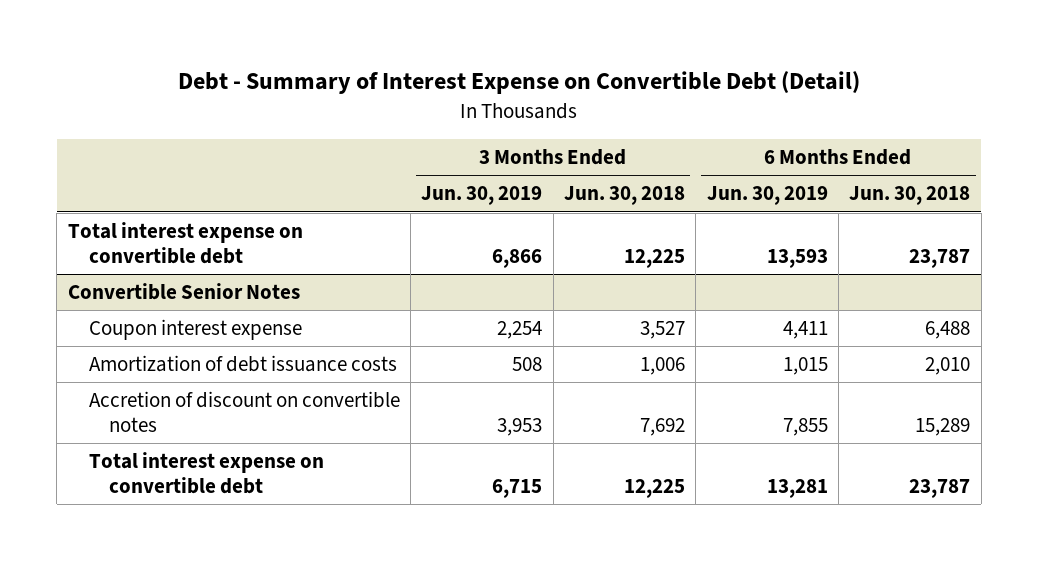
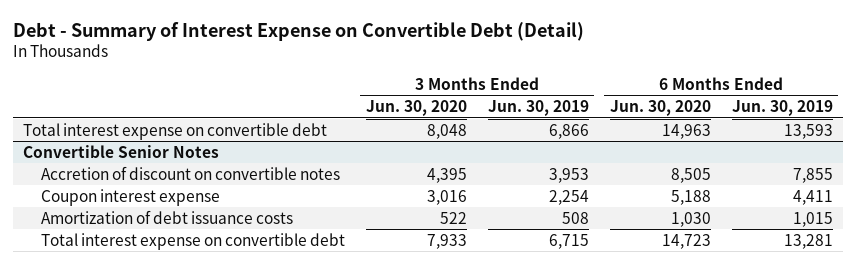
[563,186,685,206] Jun. 30, 2018 -> none
[849,186,971,206] Jun. 30, 2018 -> none
none -> [365,100,467,117] Jun. 30, 2020
none -> [609,100,711,117] Jun. 30, 2020
[88,391,400,432] Accretion of discount on convertible notes -> [40,165,340,180] Accretion of discount on convertible notes

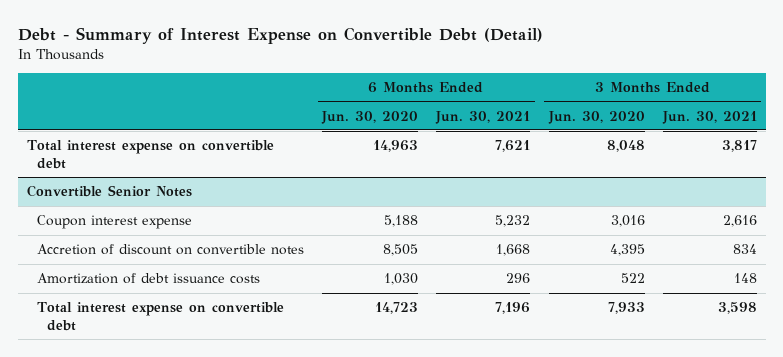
[487,100,589,117] Jun. 30, 2019 -> none
[731,100,833,117] Jun. 30, 2019 -> none
none -> [435,110,531,124] Jun. 30, 2021
none -> [661,110,757,124] Jun. 30, 2021
[40,165,340,180] Accretion of discount on convertible notes -> [36,244,304,256] Accretion of discount on convertible notes

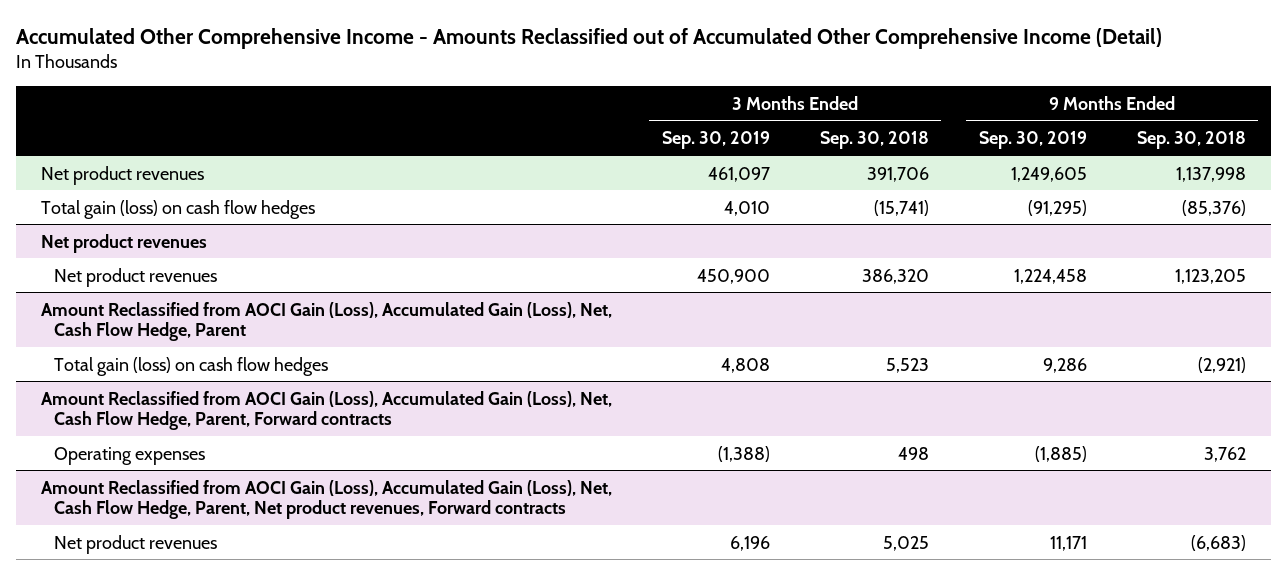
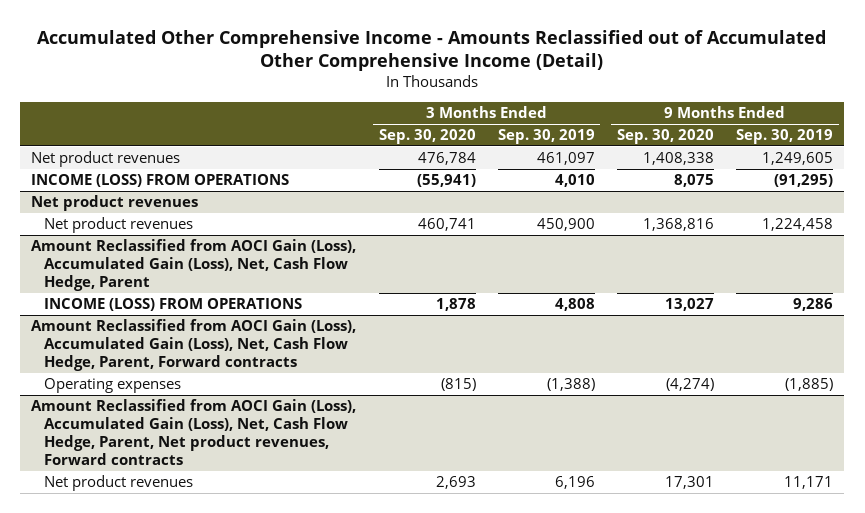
[819,131,929,150] Sep. 30, 2018 -> none
[1136,131,1246,150] Sep. 30, 2018 -> none
none -> [378,129,476,145] Sep. 30, 2020
none -> [616,129,714,145] Sep. 30, 2020
[40,199,315,219] Total gain (loss) on cash flow hedges -> [31,174,290,188] INCOME (LOSS) FROM OPERATIONS
[54,356,329,376] Total gain (loss) on cash flow hedges -> [44,298,303,312] INCOME (LOSS) FROM OPERATIONS

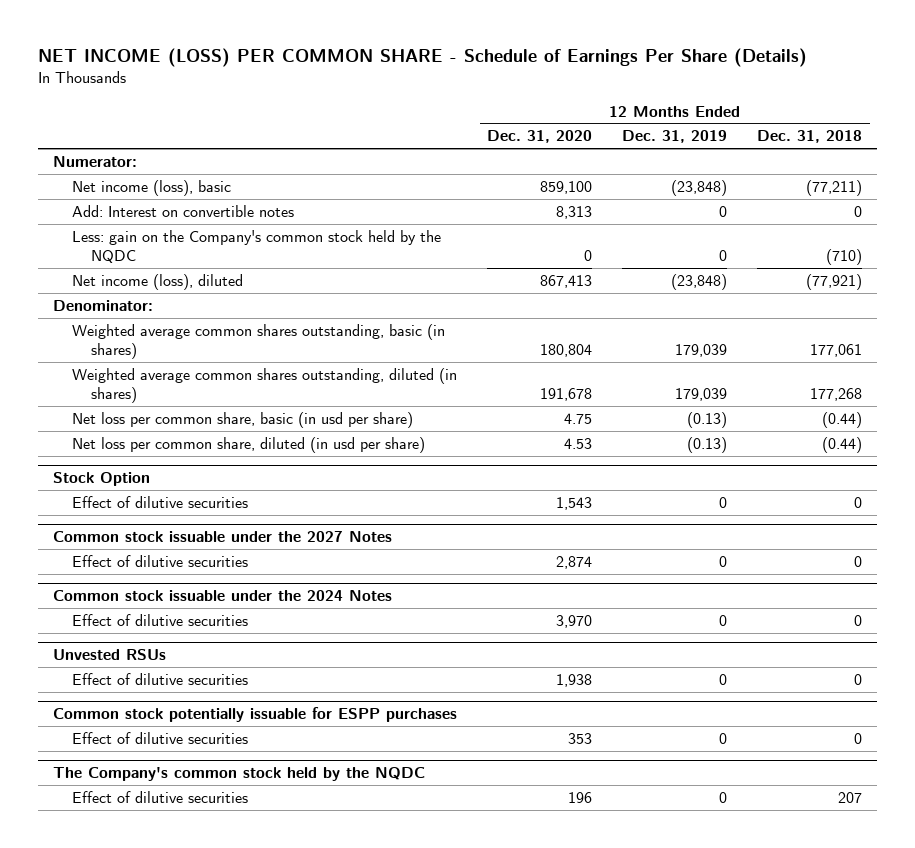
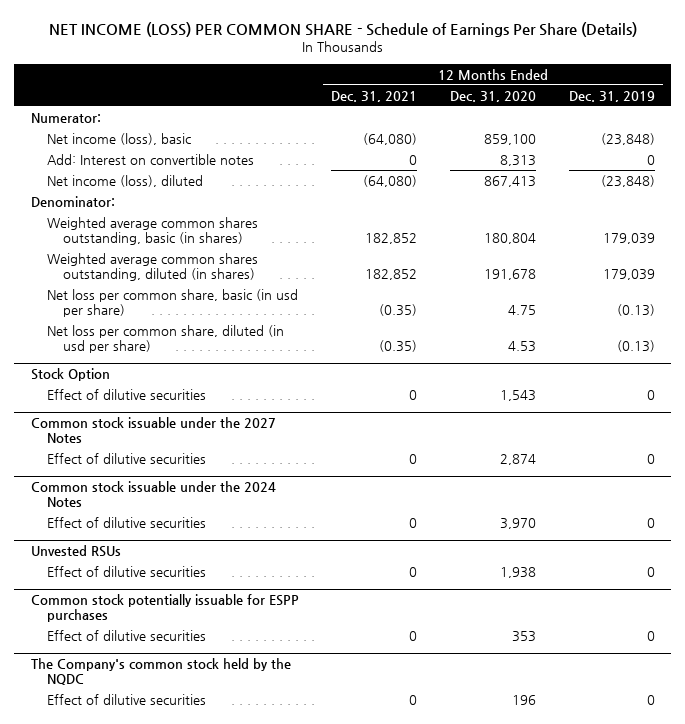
[757,130,863,144] Dec. 31, 2018 -> none
none -> [331,90,418,102] Dec. 31, 2021
[71,229,441,263] Less: gain on the Company's common stock held by the NQDC -> none

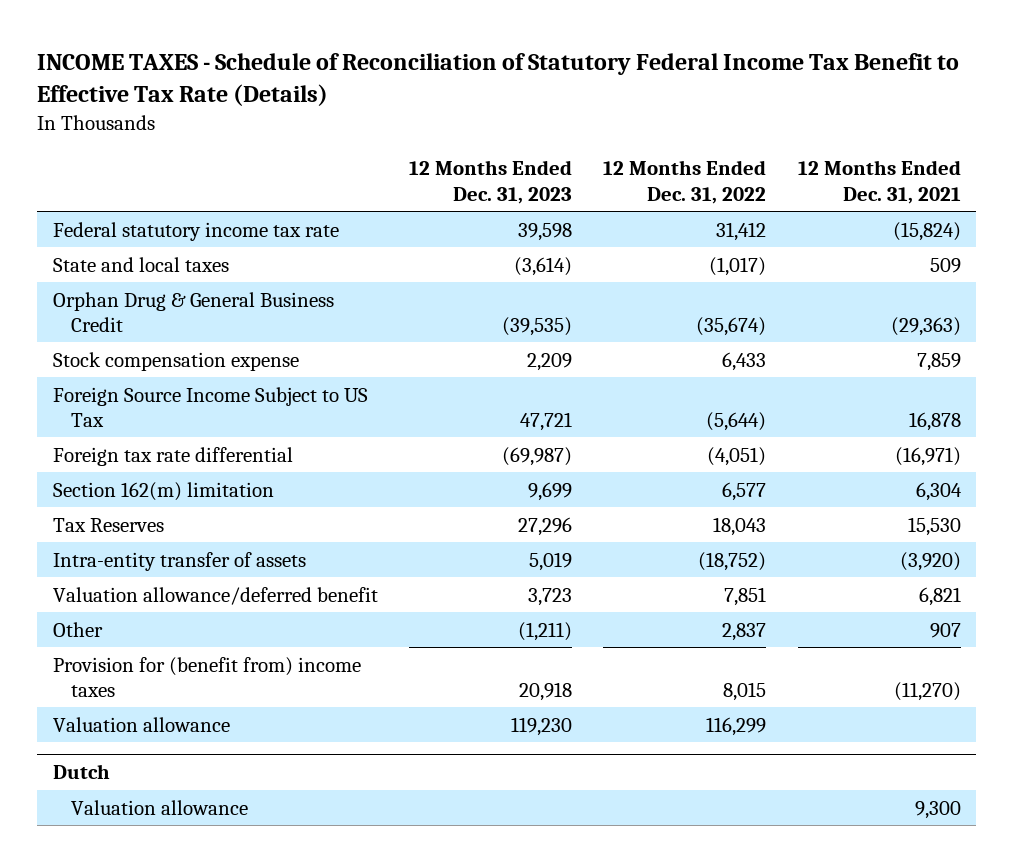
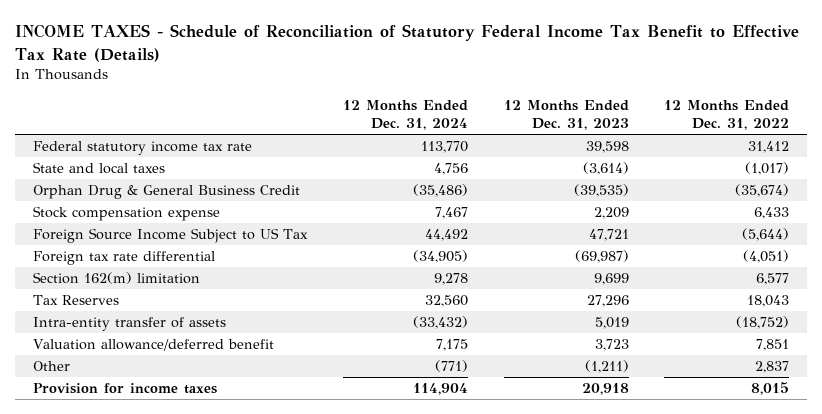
[797,160,961,204] 12 Months Ended Dec. 31, 2021 -> none
none -> [342,99,468,131] 12 Months Ended Dec. 31, 2024
[52,716,230,732] Valuation allowance -> none
[52,764,110,780] Dutch -> none
[70,799,248,815] Valuation allowance -> none
[52,656,361,697] Provision for (benefit from) income taxes -> [32,382,217,394] Provision for income taxes

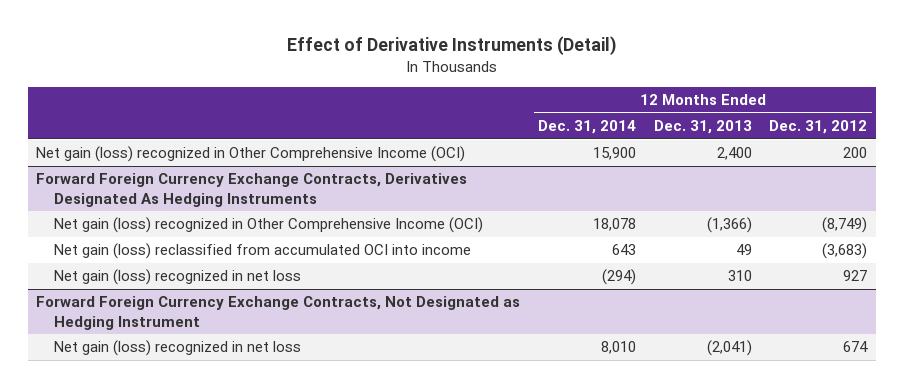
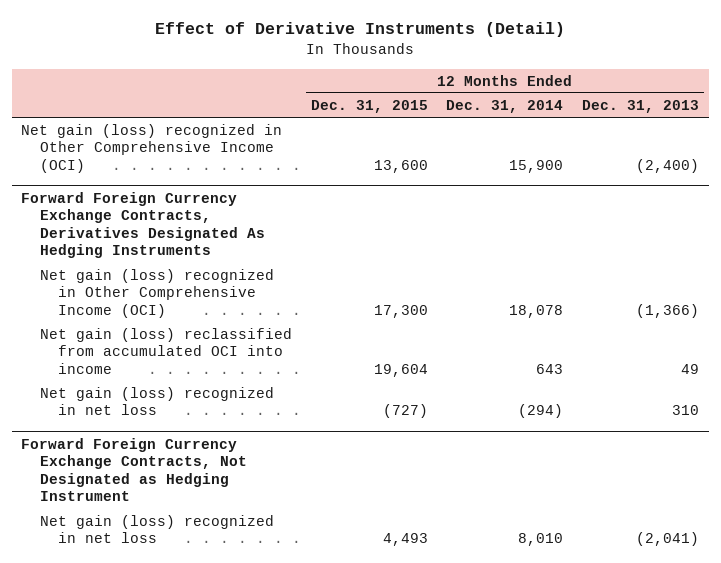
[769,120,868,135] Dec. 31, 2012 -> none
none -> [310,99,428,113] Dec. 31, 2015
[716,147,752,161] 2,400 -> [636,158,700,173] (2,400)

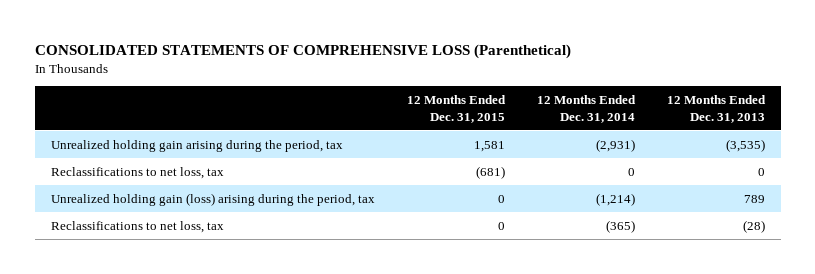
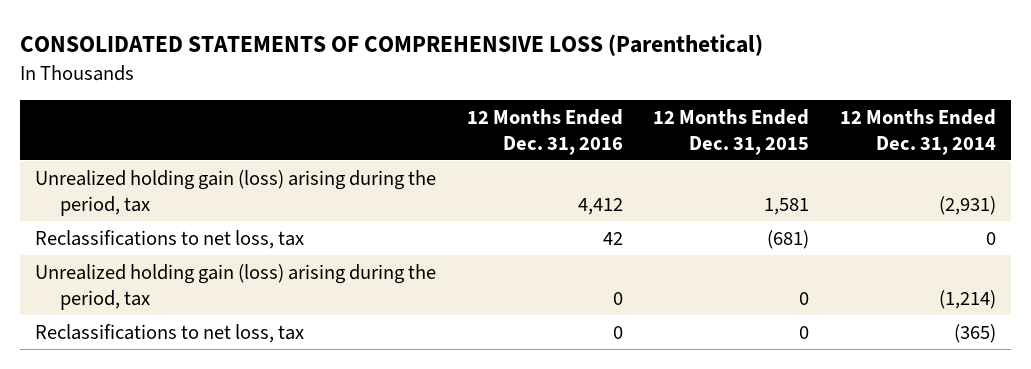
[666,94,766,123] 12 Months Ended Dec. 31, 2013 -> none
none -> [466,108,623,155] 12 Months Ended Dec. 31, 2016
[50,139,343,152] Unrealized holding gain arising during the period, tax -> [35,169,437,216] Unrealized holding gain (loss) arising during the period, tax

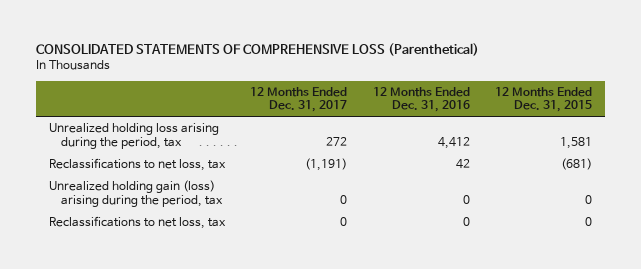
[839,108,996,155] 12 Months Ended Dec. 31, 2014 -> none
none -> [250,86,348,113] 12 Months Ended Dec. 31, 2017
[35,169,437,216] Unrealized holding gain (loss) arising during the period, tax -> [48,123,219,149] Unrealized holding loss arising during the period, tax

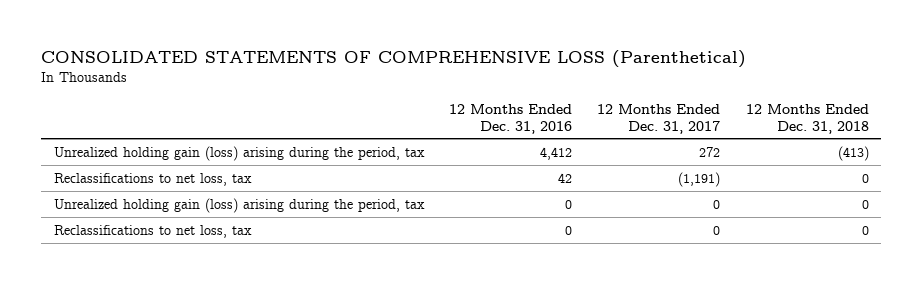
[494,86,592,113] 12 Months Ended Dec. 31, 2015 -> none
none -> [745,104,869,134] 12 Months Ended Dec. 31, 2018
[48,123,219,149] Unrealized holding loss arising during the period, tax -> [53,145,425,161] Unrealized holding gain (loss) arising during the period, tax

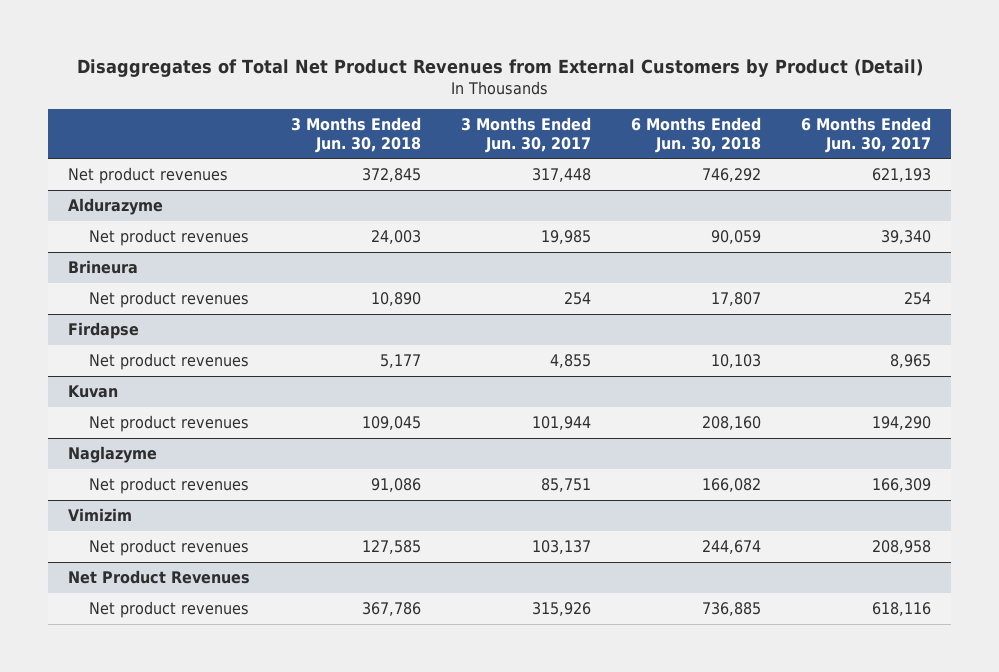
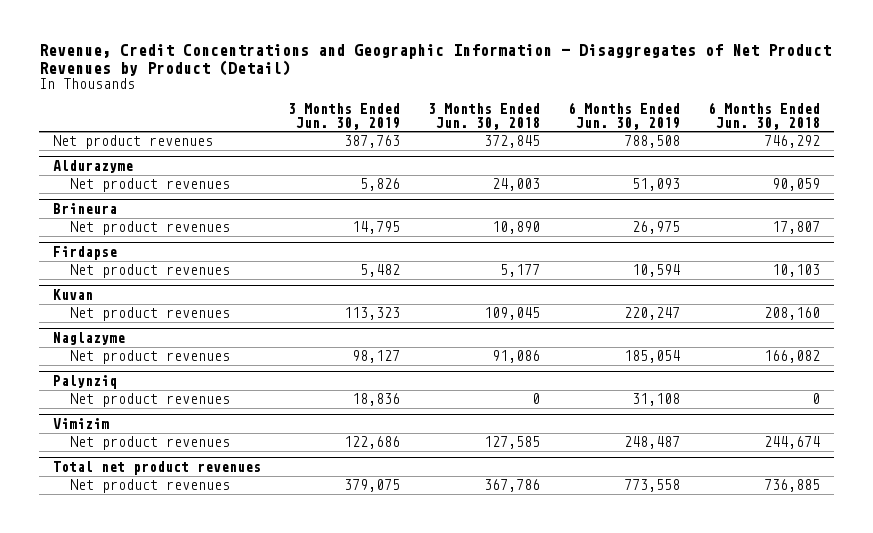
[76,58,923,77] Disaggregates of Total Net Product Revenues from External Customers by Product (Detail) -> [38,44,831,76] Revenue, Credit Concentrations and Geographic Information - Disaggregates of Net Product Revenues by Product (Detail)
[460,117,591,153] 3 Months Ended Jun. 30, 2017 -> none
[801,117,932,153] 6 Months Ended Jun. 30, 2017 -> none
none -> [288,103,401,130] 3 Months Ended Jun. 30, 2019
none -> [568,102,681,130] 6 Months Ended Jun. 30, 2019
none -> [52,374,117,389] Palynziq
none -> [70,393,231,408] Net product revenues
[68,570,251,585] Net Product Revenues -> [52,460,261,475] Total net product revenues

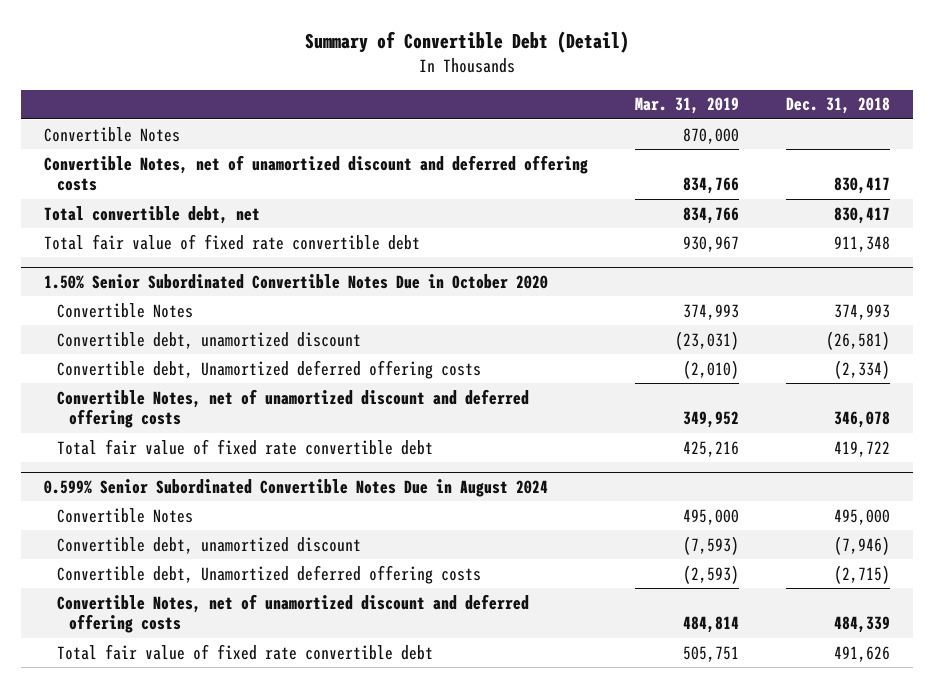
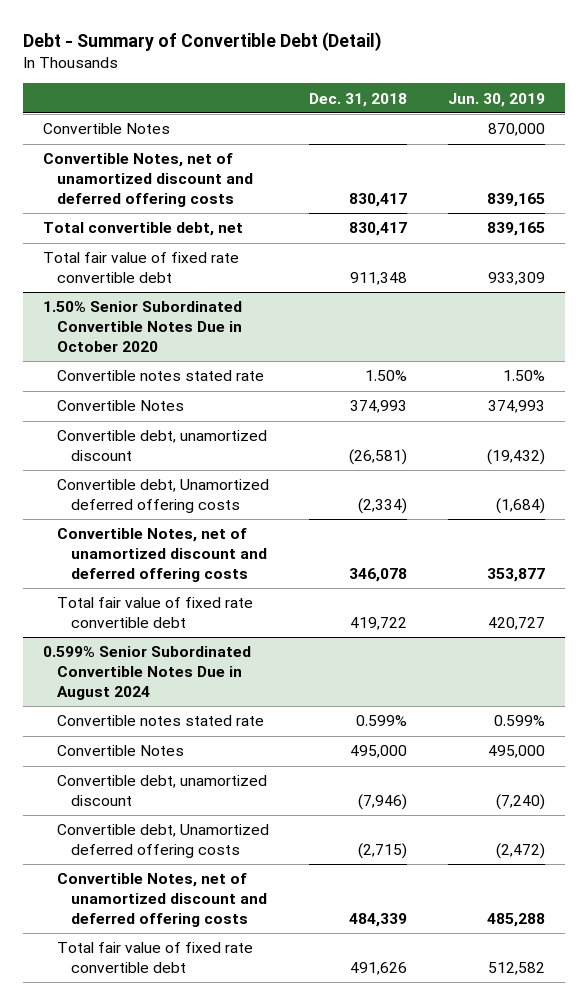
[305,31,630,54] Summary of Convertible Debt (Detail) -> [23,32,383,52] Debt - Summary of Convertible Debt (Detail)
[635,97,740,115] Mar. 31, 2019 -> none
none -> [447,92,545,107] Jun. 30, 2019
none -> [57,370,265,382] Convertible notes stated rate
none -> [57,715,265,727] Convertible notes stated rate

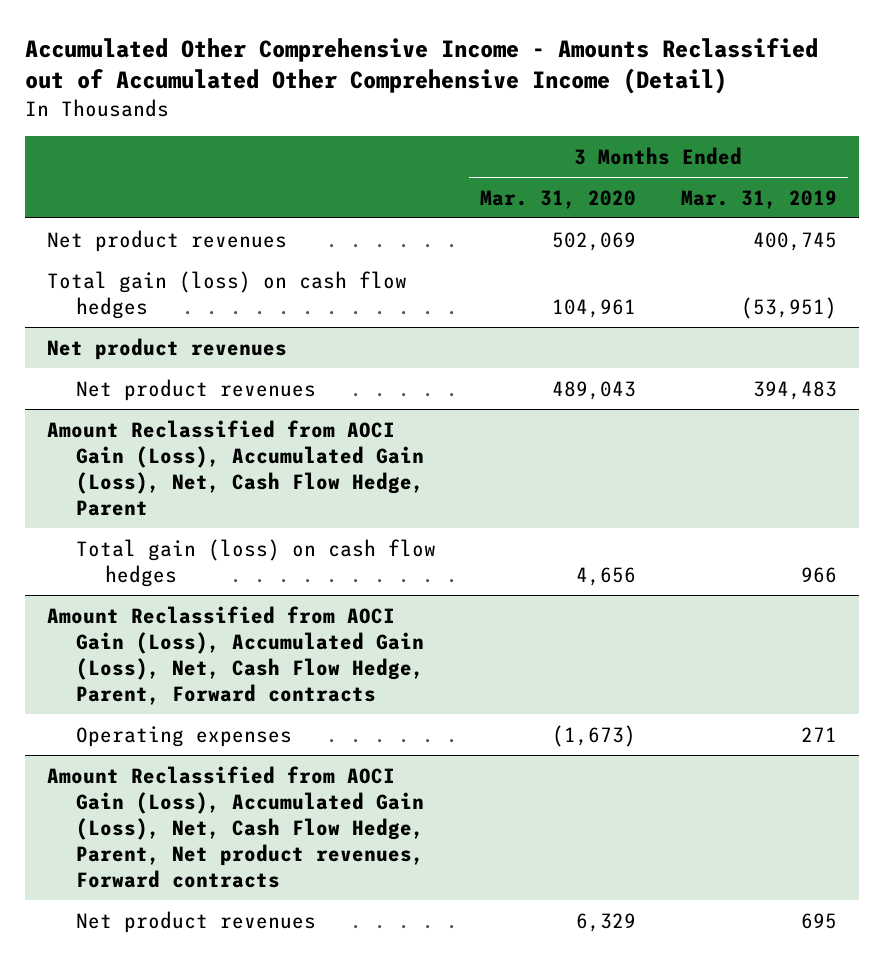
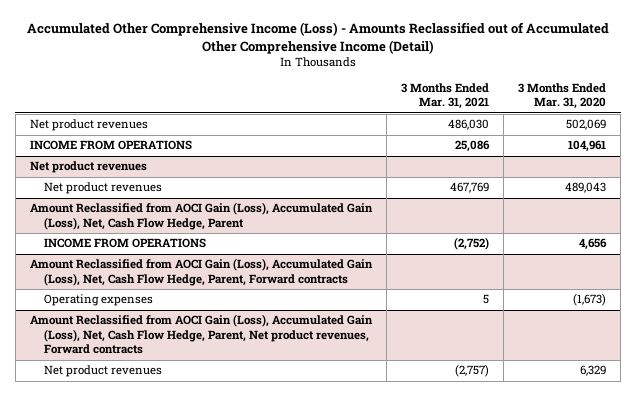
[25,37,819,95] Accumulated Other Comprehensive Income - Amounts Reclassified out of Accumulated Other Comprehensive Income (Detail) -> [27,22,610,54] Accumulated Other Comprehensive Income (Loss) - Amounts Reclassified out of Accumulated Other Comprehensive Income (Detail)
[680,189,837,209] Mar. 31, 2019 -> none
none -> [401,82,490,110] 3 Months Ended Mar. 31, 2021
[47,270,408,319] Total gain (loss) on cash flow hedges -> [29,140,192,151] INCOME FROM OPERATIONS
[76,538,437,587] Total gain (loss) on cash flow hedges -> [44,238,207,249] INCOME FROM OPERATIONS

